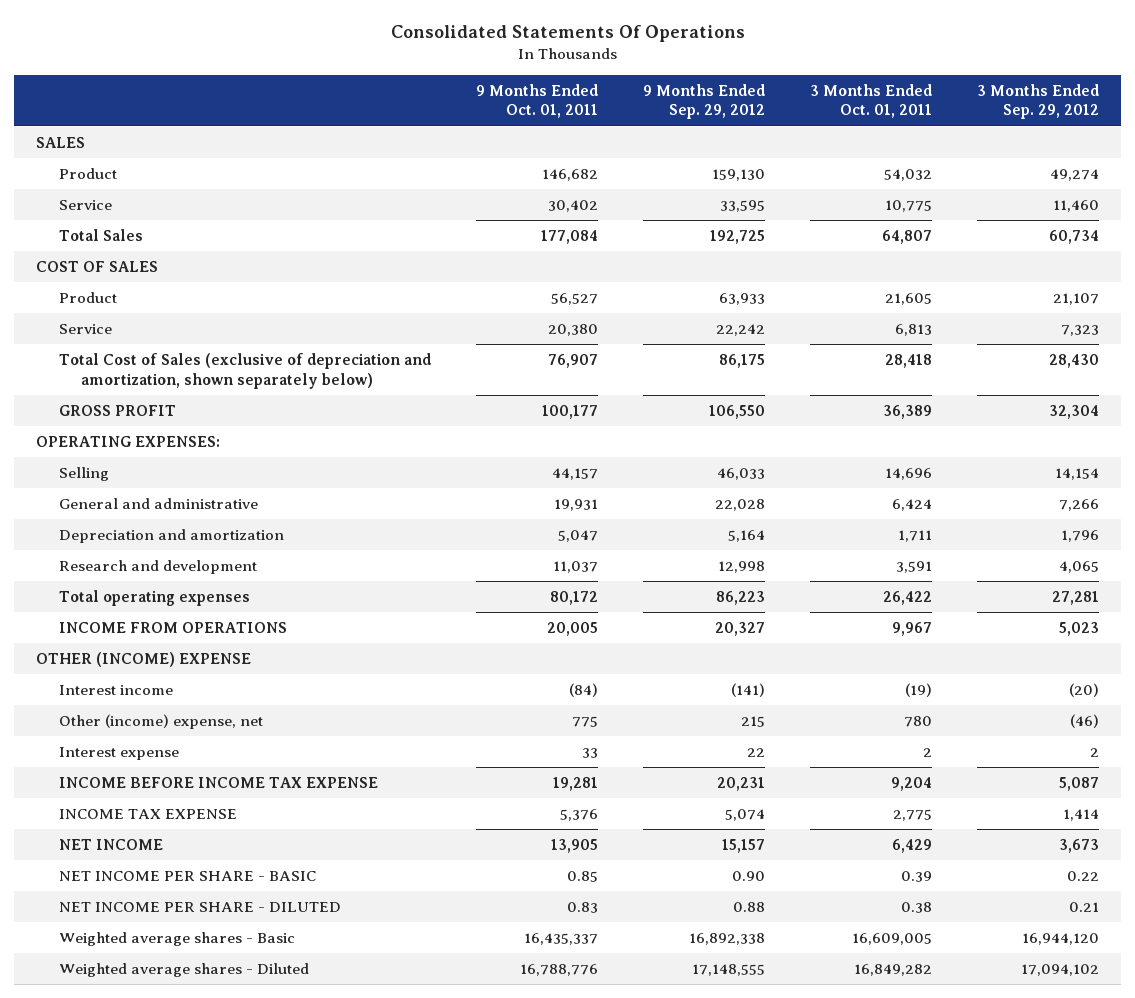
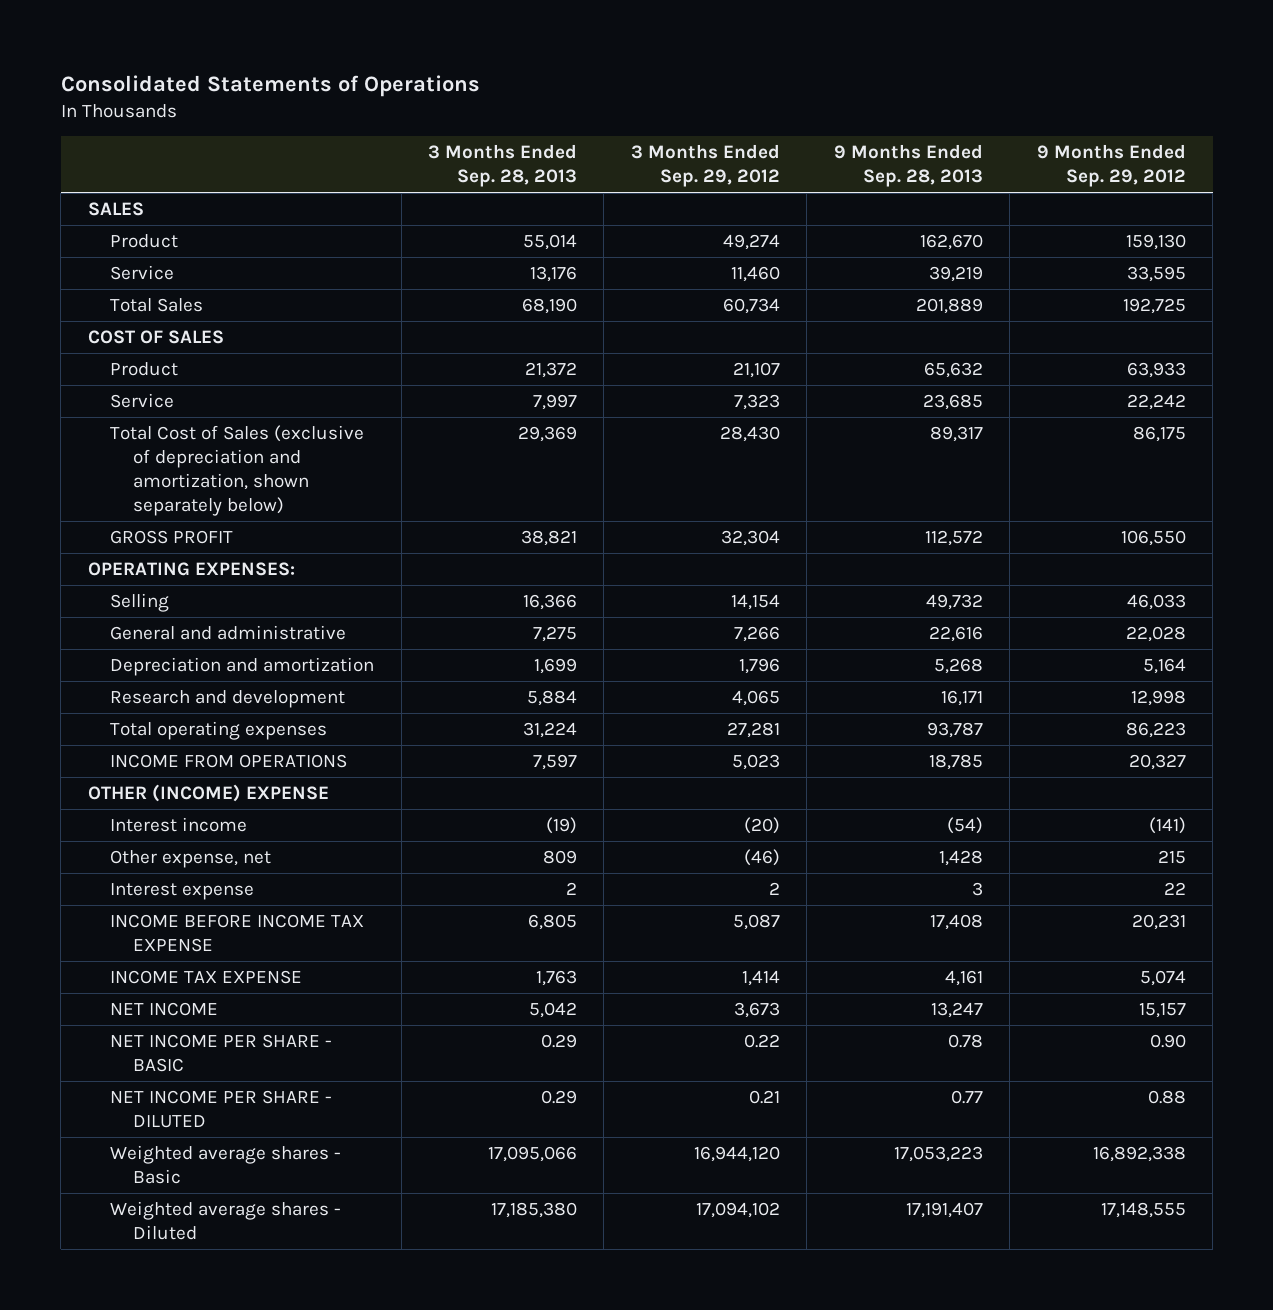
[390,25,745,43] Consolidated Statements Of Operations -> [60,74,480,97] Consolidated Statements of Operations
[475,83,598,119] 9 Months Ended Oct. 01, 2011 -> none
[809,83,932,119] 3 Months Ended Oct. 01, 2011 -> none
none -> [427,144,577,187] 3 Months Ended Sep. 28, 2013
none -> [833,144,983,187] 9 Months Ended Sep. 28, 2013
[58,714,263,730] Other (income) expense, net -> [110,850,272,869] Other expense, net

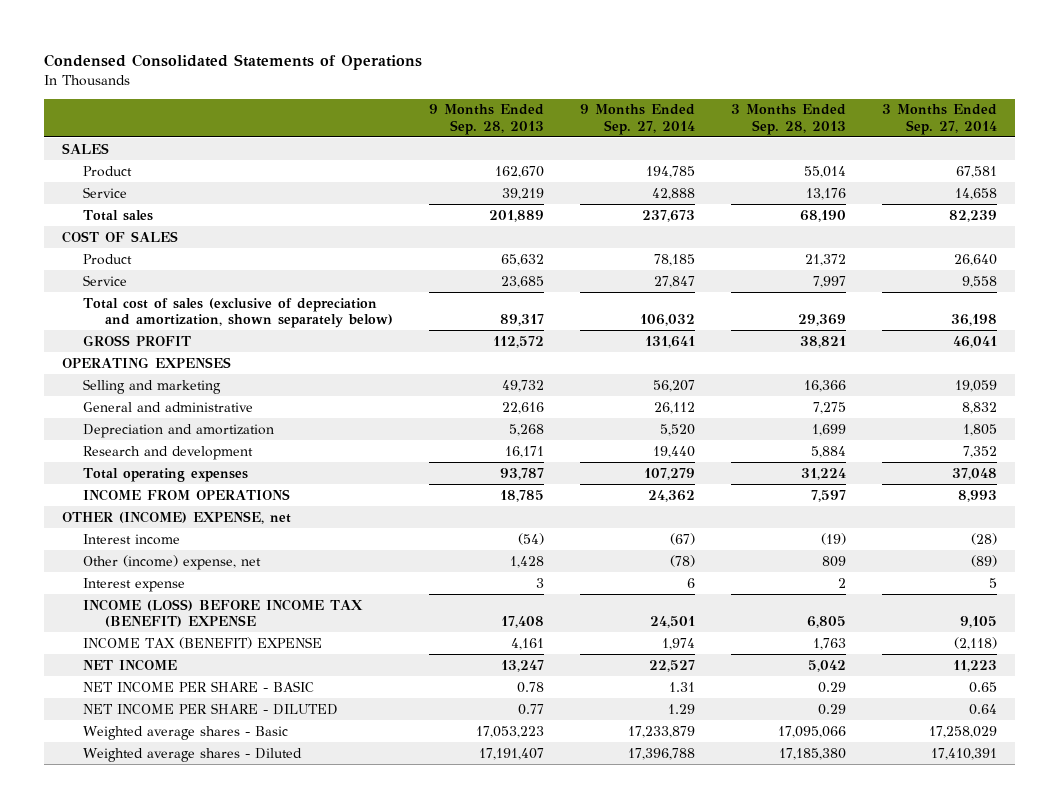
[60,74,480,97] Consolidated Statements of Operations -> [44,53,423,70] Condensed Consolidated Statements of Operations
[630,144,780,187] 3 Months Ended Sep. 29, 2012 -> none
[1036,144,1186,187] 9 Months Ended Sep. 29, 2012 -> none
none -> [580,104,696,135] 9 Months Ended Sep. 27, 2014
none -> [882,104,998,135] 3 Months Ended Sep. 27, 2014
[110,298,204,313] Total Sales -> [83,209,154,221] Total sales
[110,425,365,517] Total Cost of Sales (exclusive of depreciation and amortization, shown separately below) -> [83,297,393,329] Total cost of sales (exclusive of depreciation and amortization, shown separately below)
[87,562,295,577] OPERATING EXPENSES: -> [62,356,232,368] OPERATING EXPENSES
[110,593,170,613] Selling -> [83,378,222,394] Selling and marketing
[87,784,329,803] OTHER (INCOME) EXPENSE -> [62,510,292,524] OTHER (INCOME) EXPENSE, net
[110,850,272,869] Other expense, net -> [83,554,262,570] Other (income) expense, net
[110,914,365,953] INCOME BEFORE INCOME TAX EXPENSE -> [83,598,364,628] INCOME (LOSS) BEFORE INCOME TAX (BENEFIT) EXPENSE
[110,970,303,985] INCOME TAX EXPENSE -> [83,636,323,649] INCOME TAX (BENEFIT) EXPENSE

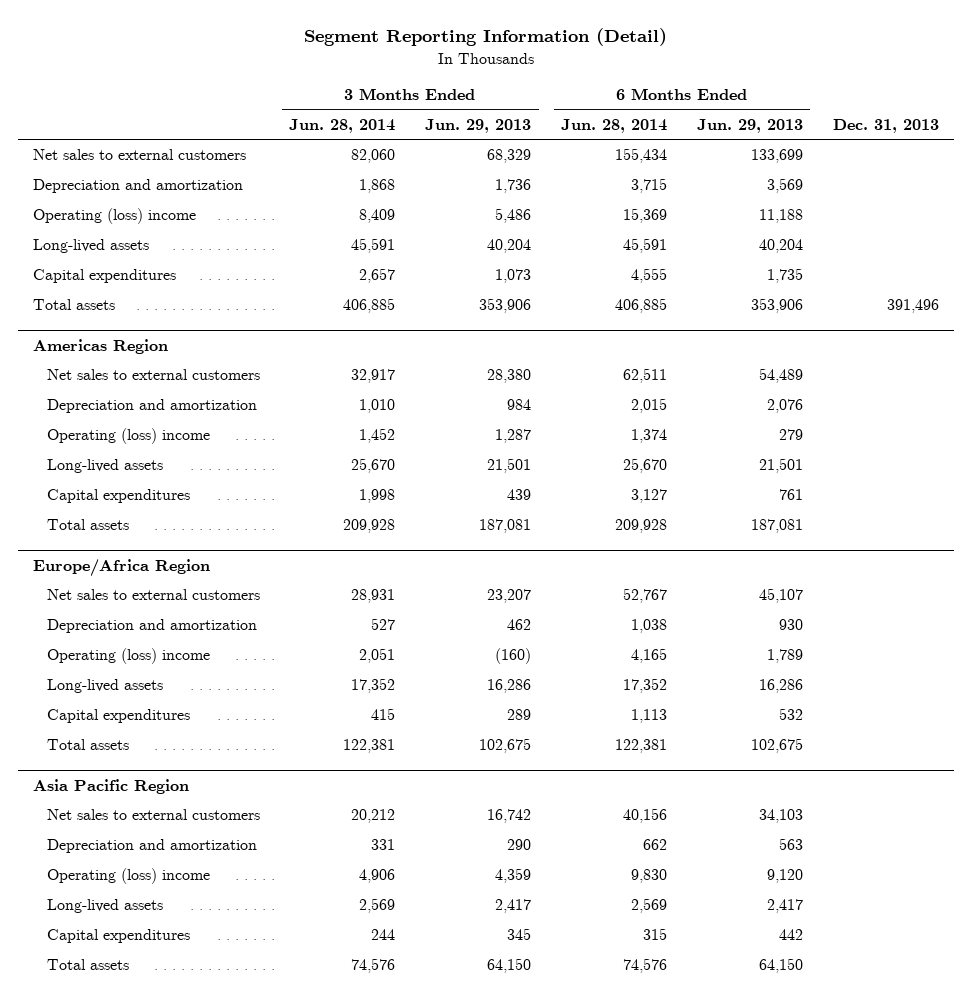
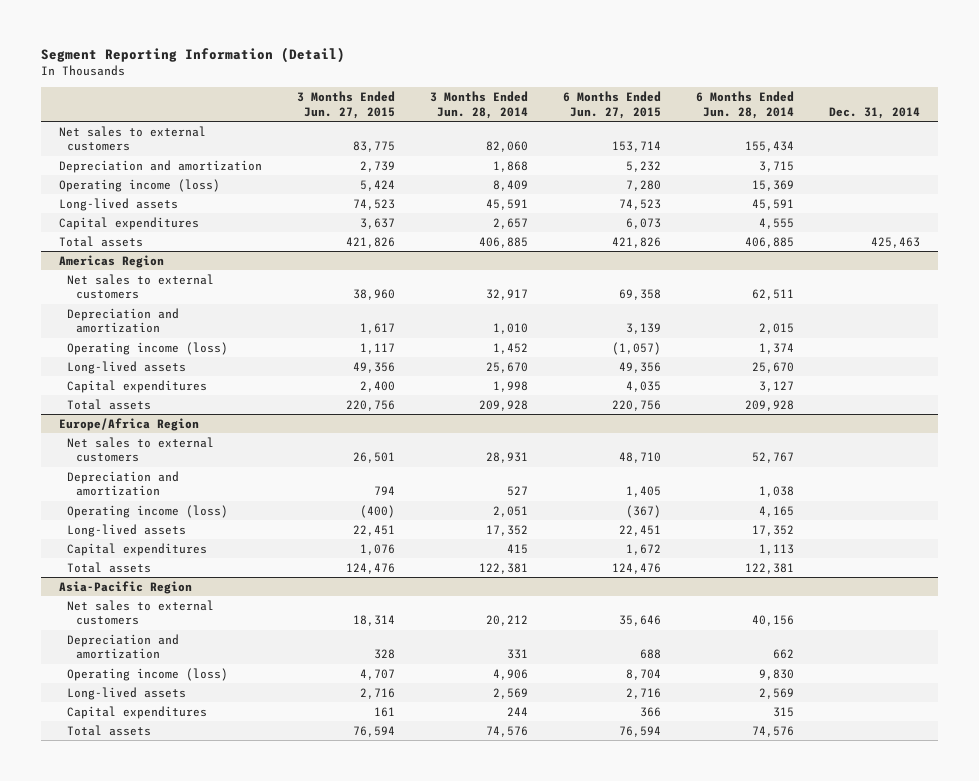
[425,118,532,133] Jun. 29, 2013 -> none
[696,118,803,133] Jun. 29, 2013 -> none
[832,118,939,133] Dec. 31, 2013 -> none
none -> [296,90,395,119] 3 Months Ended Jun. 27, 2015
none -> [562,90,661,119] 6 Months Ended Jun. 27, 2015
none -> [829,106,921,119] Dec. 31, 2014
[32,208,196,225] Operating (loss) income -> [58,178,220,192] Operating income (loss)
[46,428,210,445] Operating (loss) income -> [67,341,229,355] Operating income (loss)
[46,648,210,665] Operating (loss) income -> [67,504,229,518] Operating income (loss)
[32,778,189,794] Asia Pacific Region -> [58,580,192,594] Asia-Pacific Region
[46,868,210,885] Operating (loss) income -> [67,667,229,681] Operating income (loss)

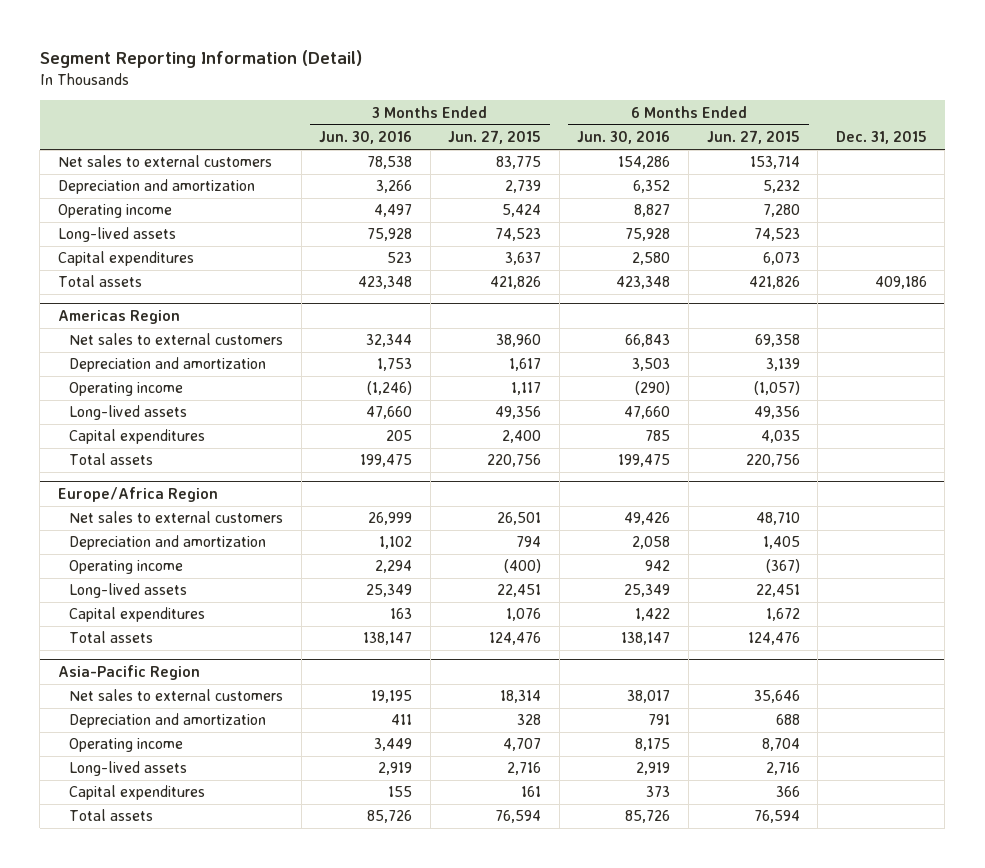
[429,90,528,119] 3 Months Ended Jun. 28, 2014 -> none
[696,90,795,119] 6 Months Ended Jun. 28, 2014 -> none
[829,106,921,119] Dec. 31, 2014 -> none
none -> [319,131,413,145] Jun. 30, 2016
none -> [577,131,671,145] Jun. 30, 2016
none -> [835,131,927,145] Dec. 31, 2015
[58,178,220,192] Operating income (loss) -> [57,204,172,219] Operating income
[67,341,229,355] Operating income (loss) -> [69,382,184,397] Operating income
[67,504,229,518] Operating income (loss) -> [69,560,184,575] Operating income
[67,667,229,681] Operating income (loss) -> [69,738,184,753] Operating income

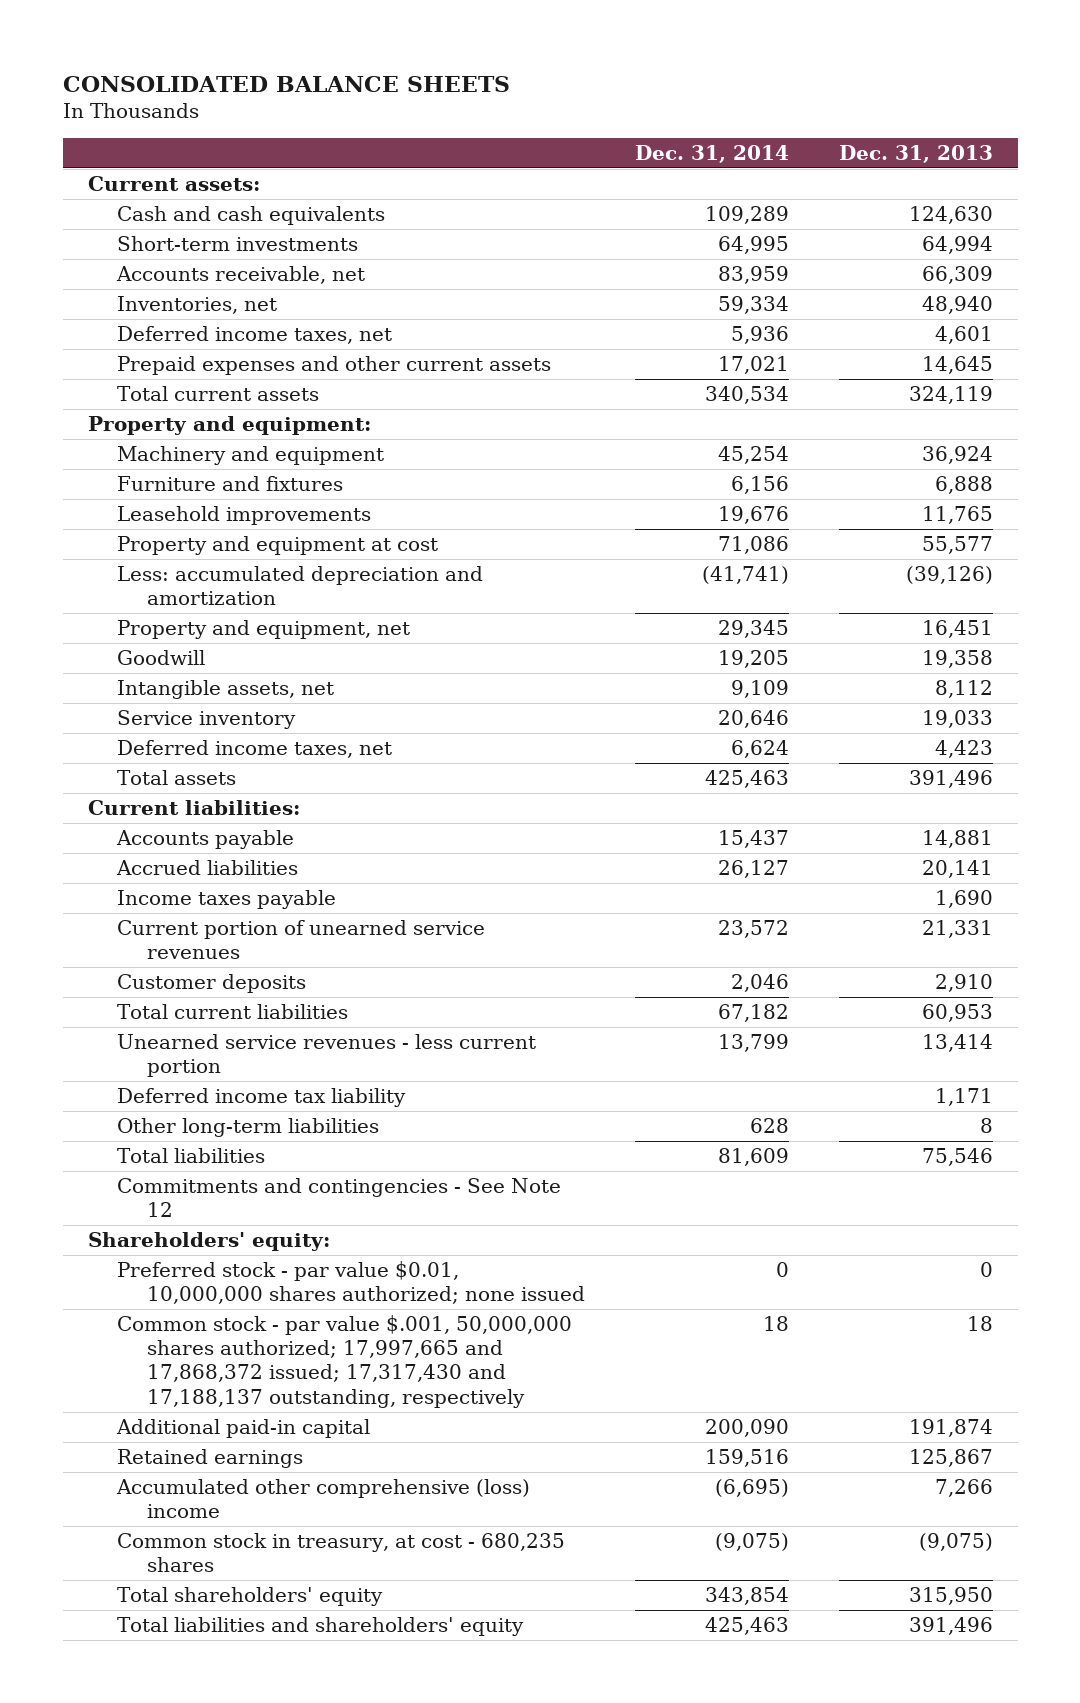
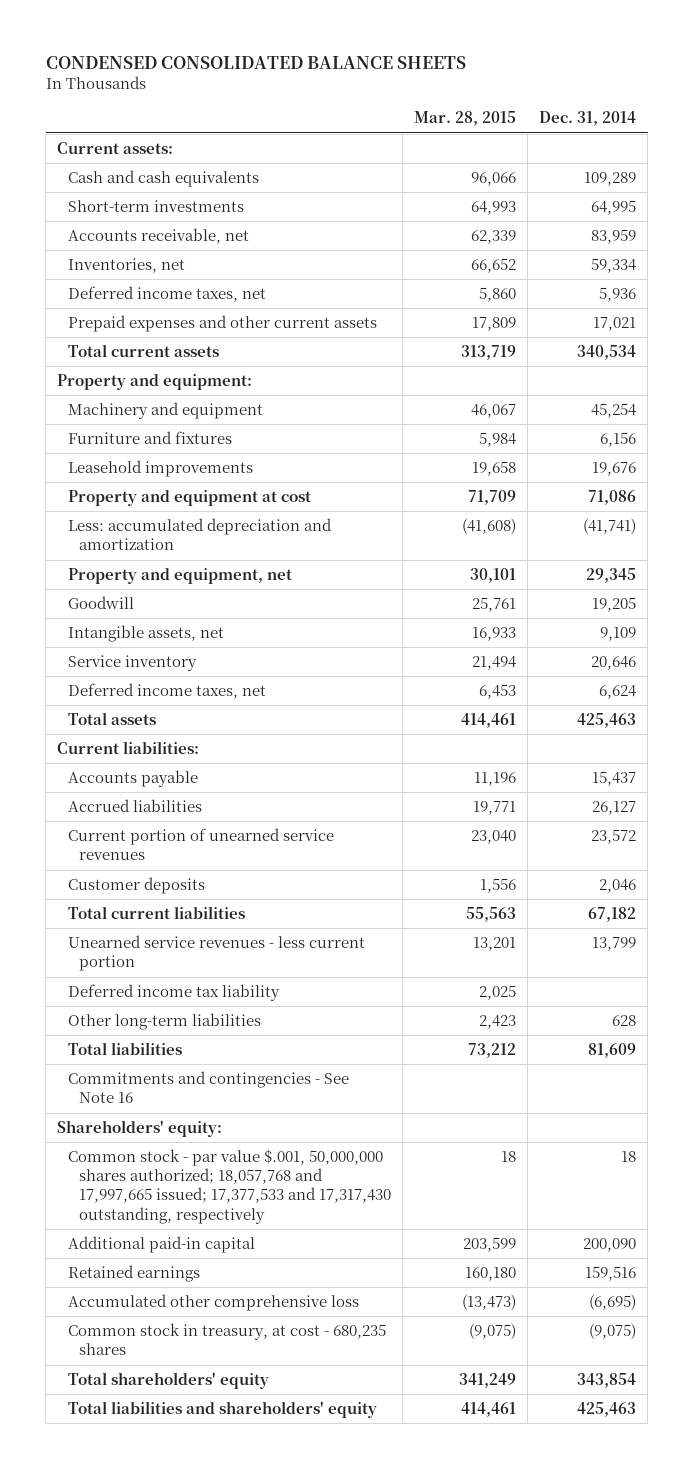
[62,76,510,93] CONSOLIDATED BALANCE SHEETS -> [45,55,466,69] CONDENSED CONSOLIDATED BALANCE SHEETS
[838,144,993,163] Dec. 31, 2013 -> none
none -> [413,111,516,127] Mar. 28, 2015
[117,890,337,910] Income taxes payable -> none
[117,1178,562,1218] Commitments and contingencies - See Note 12 -> [67,1071,349,1104] Commitments and contingencies - See Note 16
[117,1261,585,1305] Preferred stock - par value $0.01, 10,000,000 shares authorized; none issued -> none
[117,1315,573,1408] Common stock - par value $.001, 50,000,000 shares authorized; 17,997,665 and 17,868,372 issued; 17,317,430 and 17,188,137 outstanding, respectively -> [67,1149,391,1224] Common stock - par value $.001, 50,000,000 shares authorized; 18,057,768 and 17,997,665 issued; 17,377,533 and 17,317,430 outstanding, respectively
[116,1479,531,1519] Accumulated other comprehensive (loss) income -> [67,1294,359,1312] Accumulated other comprehensive loss

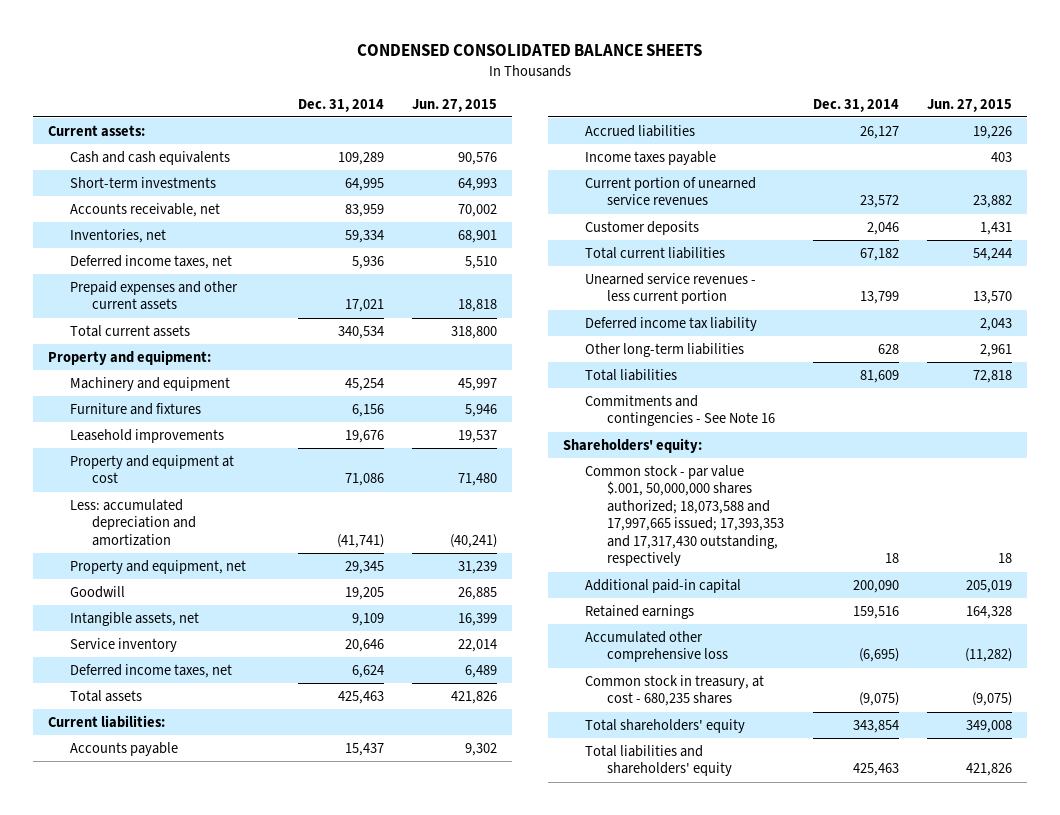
[413,111,516,127] Mar. 28, 2015 -> none
none -> [412,98,498,112] Jun. 27, 2015
none -> [584,150,716,165] Income taxes payable
[67,1149,391,1224] Common stock - par value $.001, 50,000,000 shares authorized; 18,057,768 and 17,997,665 issued; 17,377,533 and 17,317,430 outstanding, respectively -> [584,464,785,567] Common stock - par value $.001, 50,000,000 shares authorized; 18,073,588 and 17,997,665 issued; 17,393,353 and 17,317,430 outstanding, respectively

